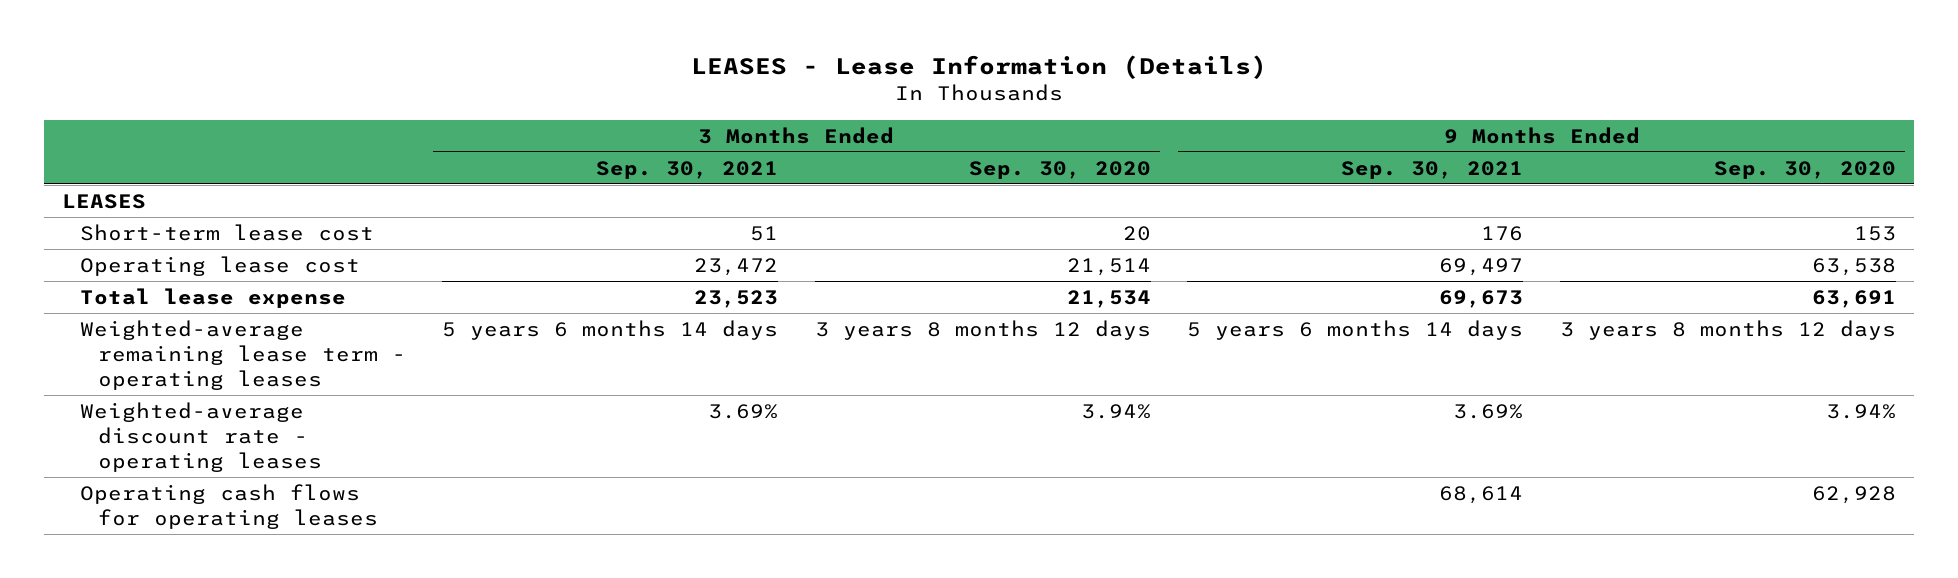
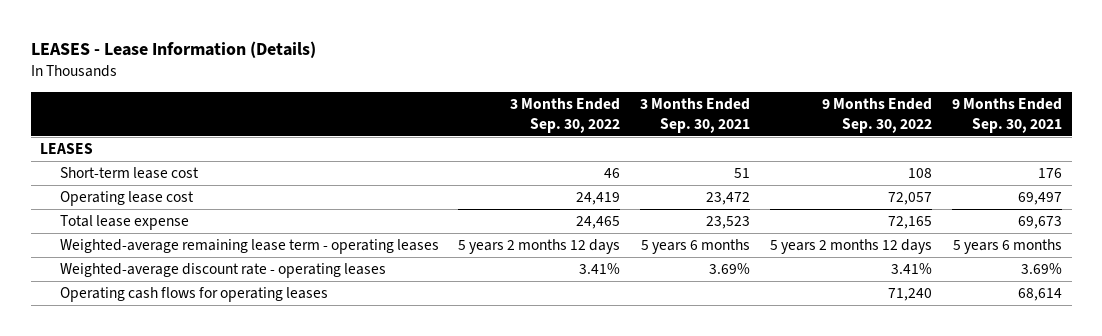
[968,160,1151,179] Sep. 30, 2020 -> none
[1713,160,1896,179] Sep. 30, 2020 -> none
none -> [510,98,621,134] 3 Months Ended Sep. 30, 2022
none -> [822,98,933,134] 9 Months Ended Sep. 30, 2022
[442,319,779,340] 5 years 6 months 14 days -> [641,239,751,255] 5 years 6 months
[1187,319,1524,340] 5 years 6 months 14 days -> [952,239,1062,255] 5 years 6 months

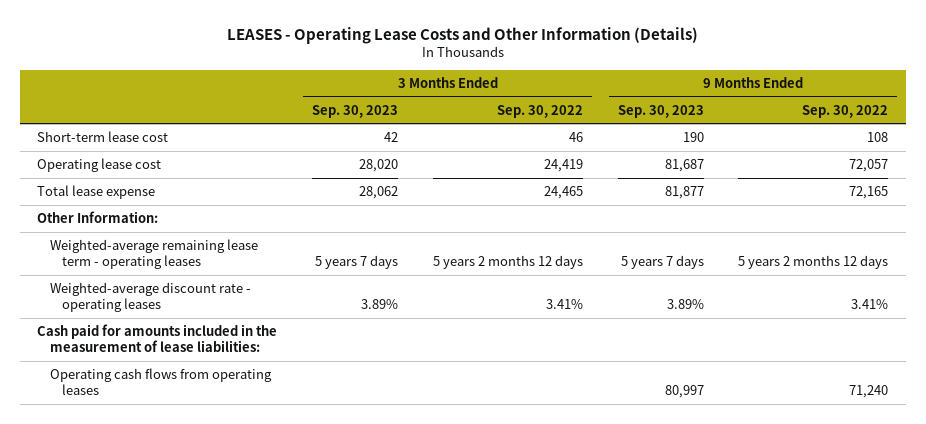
[30,41,316,59] LEASES - Lease Information (Details) -> [226,27,698,45] LEASES - Operating Lease Costs and Other Information (Details)
[640,98,751,134] 3 Months Ended Sep. 30, 2021 -> none
[951,98,1062,134] 9 Months Ended Sep. 30, 2021 -> none
none -> [312,104,399,118] Sep. 30, 2023
none -> [617,104,704,118] Sep. 30, 2023
[40,143,94,155] LEASES -> none
none -> [37,210,159,223] Other Information:
none -> [37,323,278,353] Cash paid for amounts included in the measurement of lease liabilities:
[59,287,328,303] Operating cash flows for operating leases -> [49,367,272,396] Operating cash flows from operating leases

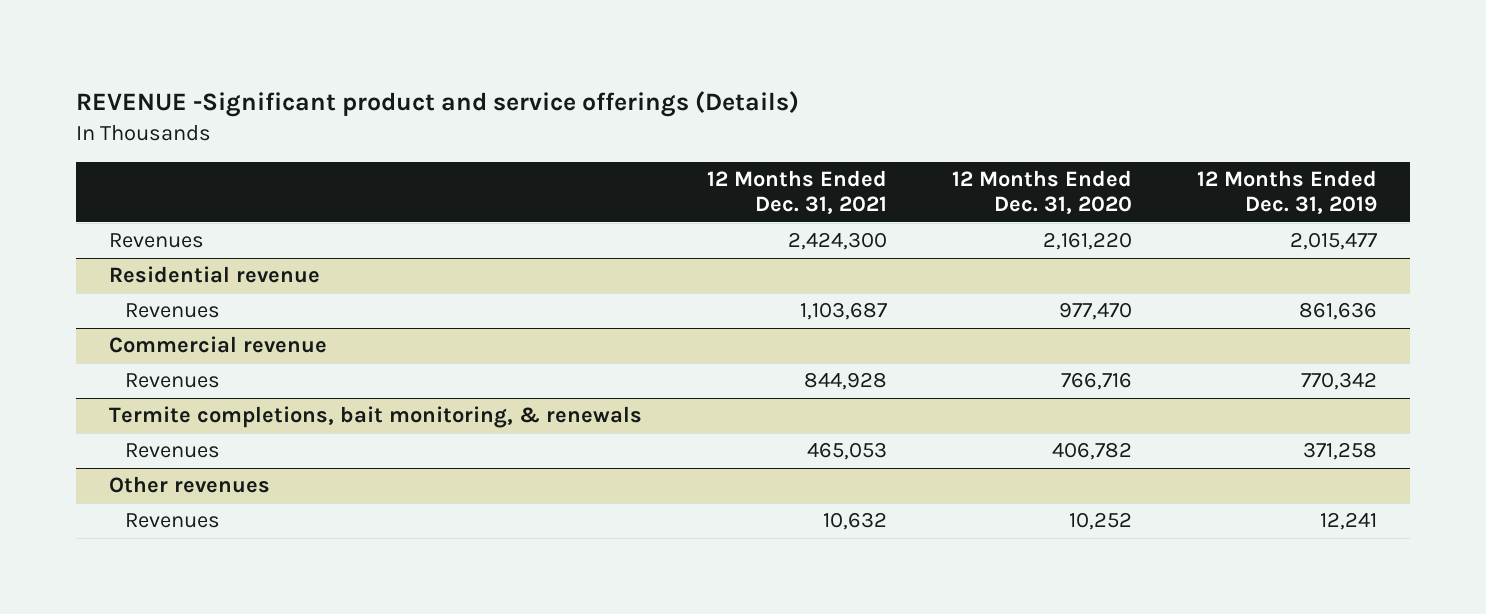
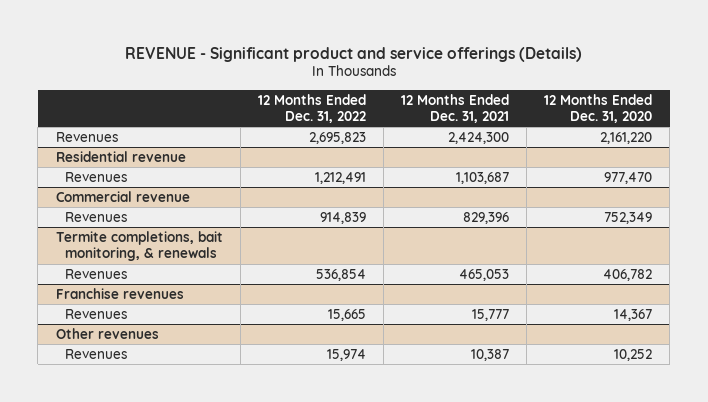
[75,90,799,117] REVENUE -Significant product and service offerings (Details) -> [124,46,582,62] REVENUE - Significant product and service offerings (Details)
[1197,169,1378,215] 12 Months Ended Dec. 31, 2019 -> none
none -> [257,93,366,123] 12 Months Ended Dec. 31, 2022
[803,372,887,391] 844,928 -> [462,211,509,224] 829,396
[1061,372,1133,391] 766,716 -> [604,211,653,224] 752,349
none -> [55,287,184,299] Franchise revenues
none -> [65,308,128,319] Revenues
[822,512,887,531] 10,632 -> [470,348,509,361] 10,387

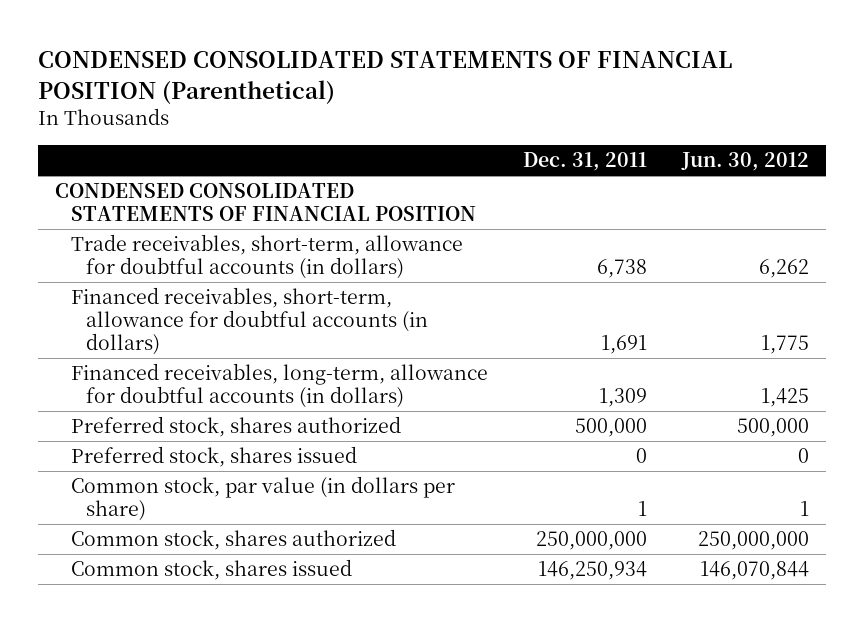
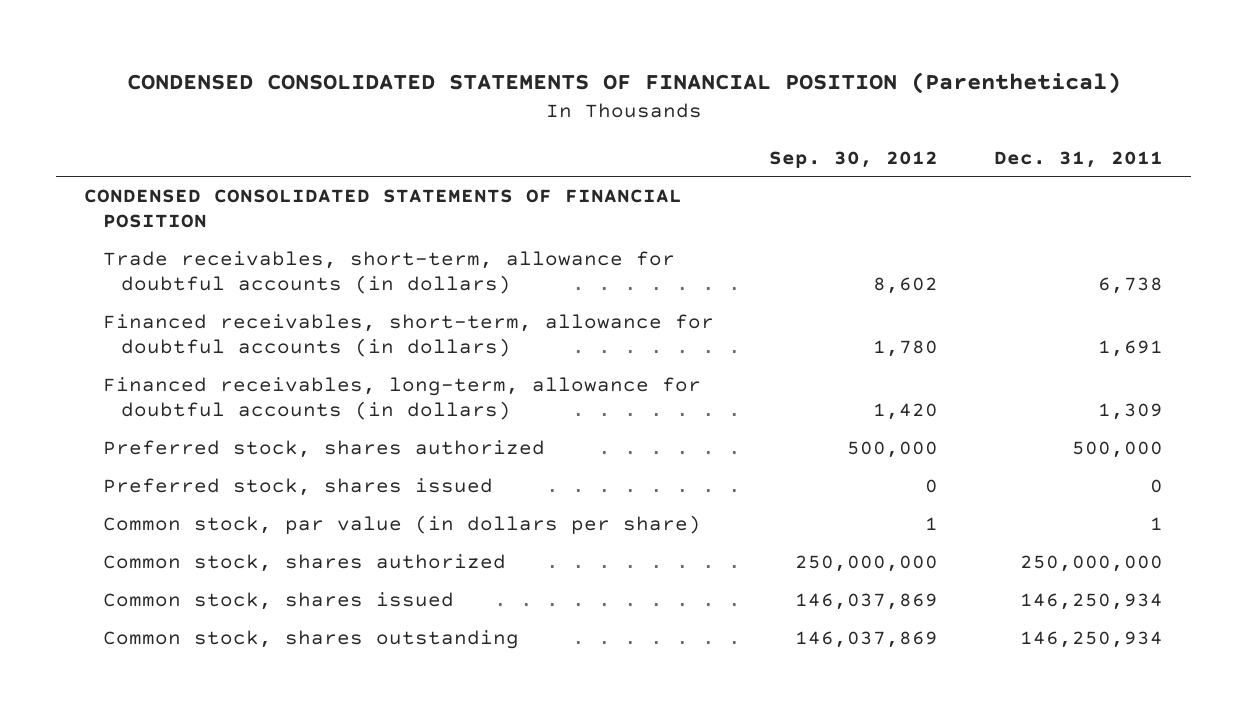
[680,152,809,172] Jun. 30, 2012 -> none
none -> [769,150,939,168] Sep. 30, 2012
none -> [102,630,519,650] Common stock, shares outstanding

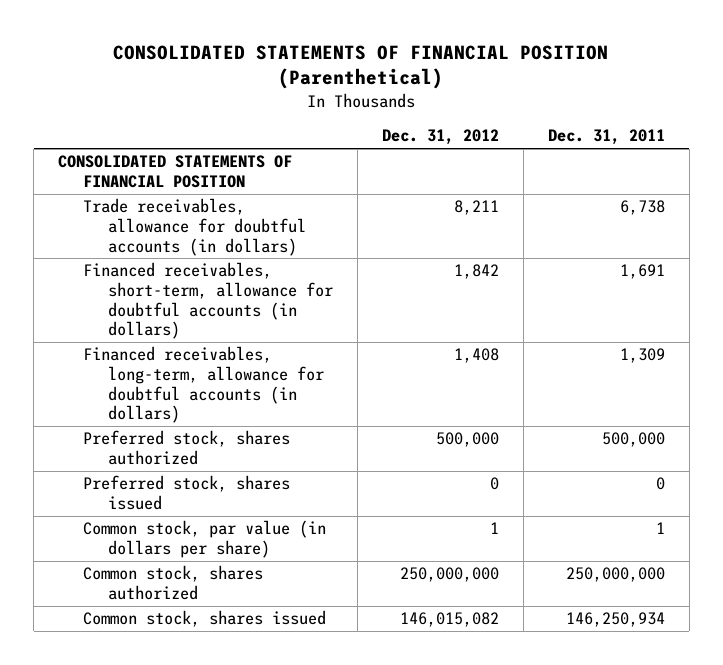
[126,71,1121,94] CONDENSED CONSOLIDATED STATEMENTS OF FINANCIAL POSITION (Parenthetical) -> [113,45,609,90] CONSOLIDATED STATEMENTS OF FINANCIAL POSITION (Parenthetical)
[769,150,939,168] Sep. 30, 2012 -> none
none -> [382,129,500,146] Dec. 31, 2012
[84,189,683,229] CONDENSED CONSOLIDATED STATEMENTS OF FINANCIAL POSITION -> [58,155,293,188] CONSOLIDATED STATEMENTS OF FINANCIAL POSITION
[102,251,675,295] Trade receivables, short-term, allowance for doubtful accounts (in dollars) -> [83,198,307,256] Trade receivables, allowance for doubtful accounts (in dollars)
[102,630,519,650] Common stock, shares outstanding -> none

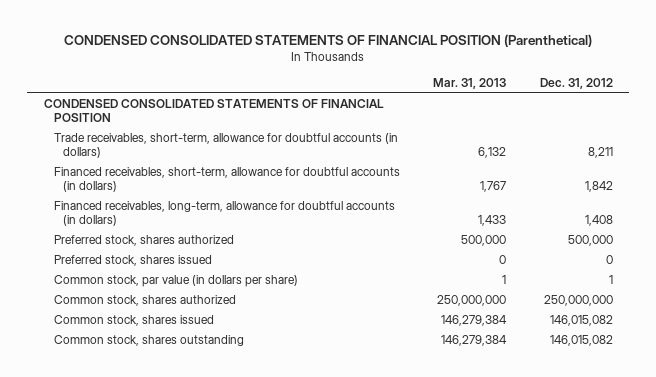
[113,45,609,90] CONSOLIDATED STATEMENTS OF FINANCIAL POSITION (Parenthetical) -> [64,34,593,48] CONDENSED CONSOLIDATED STATEMENTS OF FINANCIAL POSITION (Parenthetical)
[547,129,665,146] Dec. 31, 2011 -> none
none -> [433,78,507,90] Mar. 31, 2013
[58,155,293,188] CONSOLIDATED STATEMENTS OF FINANCIAL POSITION -> [43,99,384,123] CONDENSED CONSOLIDATED STATEMENTS OF FINANCIAL POSITION
[83,198,307,256] Trade receivables, allowance for doubtful accounts (in dollars) -> [53,133,398,159] Trade receivables, short-term, allowance for doubtful accounts (in dollars)
none -> [53,335,244,347] Common stock, shares outstanding

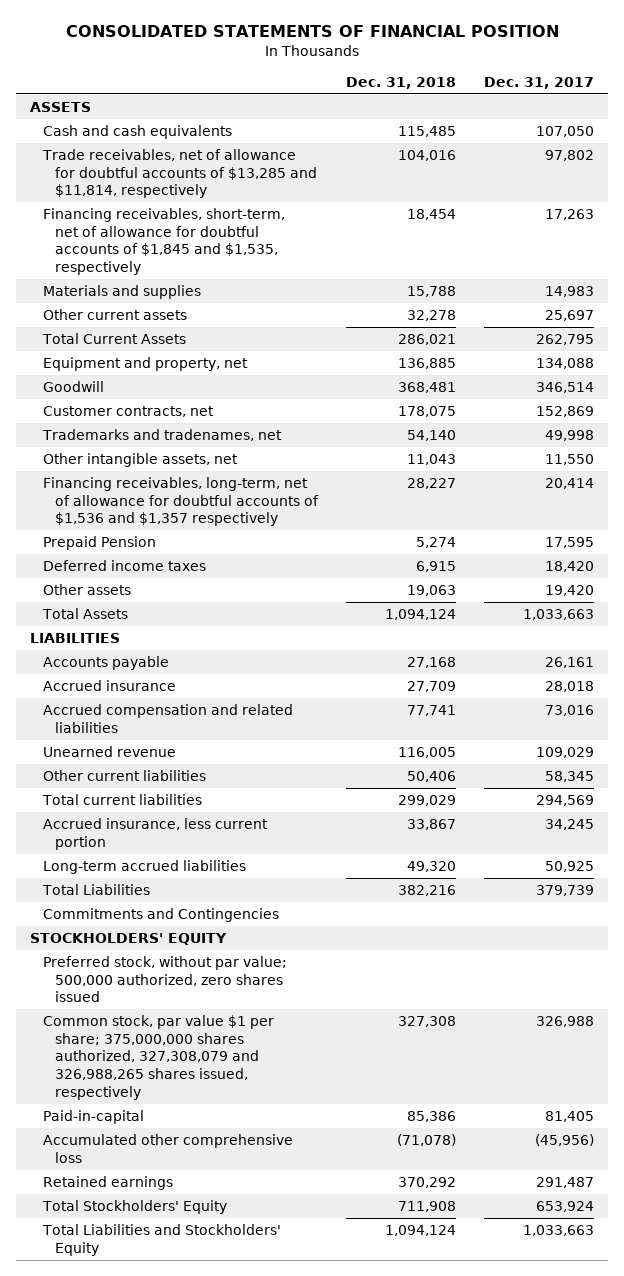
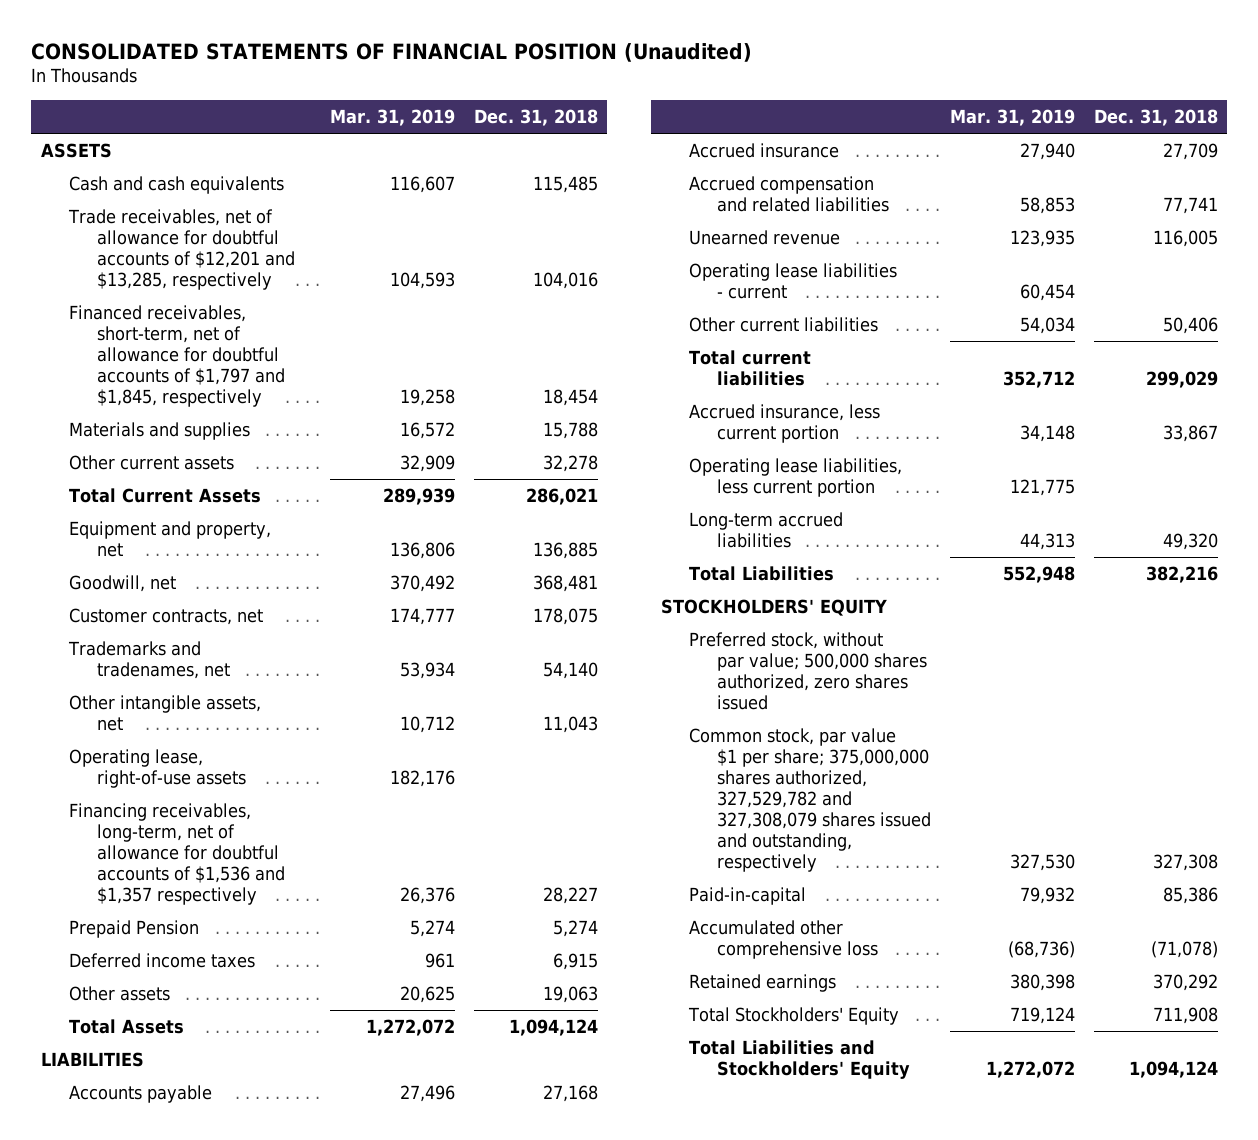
[66,25,560,38] CONSOLIDATED STATEMENTS OF FINANCIAL POSITION -> [31,42,753,62] CONSOLIDATED STATEMENTS OF FINANCIAL POSITION (Unaudited)
[484,76,595,89] Dec. 31, 2017 -> none
none -> [329,109,455,127] Mar. 31, 2019
[41,149,318,199] Trade receivables, net of allowance for doubtful accounts of $13,285 and $11,814, respectively -> [67,209,295,290] Trade receivables, net of allowance for doubtful accounts of $12,201 and $13,285, respectively
[42,208,285,275] Financing receivables, short-term, net of allowance for doubtful accounts of $1,845 and $1,535, respectively -> [68,305,285,407] Financed receivables, short-term, net of allowance for doubtful accounts of $1,797 and $1,845, respectively
[42,381,104,393] Goodwill -> [68,575,176,593] Goodwill, net
none -> [68,749,246,789] Operating lease, right-of-use assets
none -> [688,263,897,300] Operating lease liabilities - current
none -> [688,458,902,498] Operating lease liabilities, less current portion
[42,908,279,923] Commitments and Contingencies -> none
[42,956,287,1003] Preferred stock, without par value; 500,000 authorized, zero shares issued -> [688,632,927,710] Preferred stock, without par value; 500,000 shares authorized, zero shares issued
[42,1015,274,1100] Common stock, par value $1 per share; 375,000,000 shares authorized, 327,308,079 and 326,988,265 shares issued, respectively -> [688,728,931,872] Common stock, par value $1 per share; 375,000,000 shares authorized, 327,529,782 and 327,308,079 shares issued and outstanding, respectively

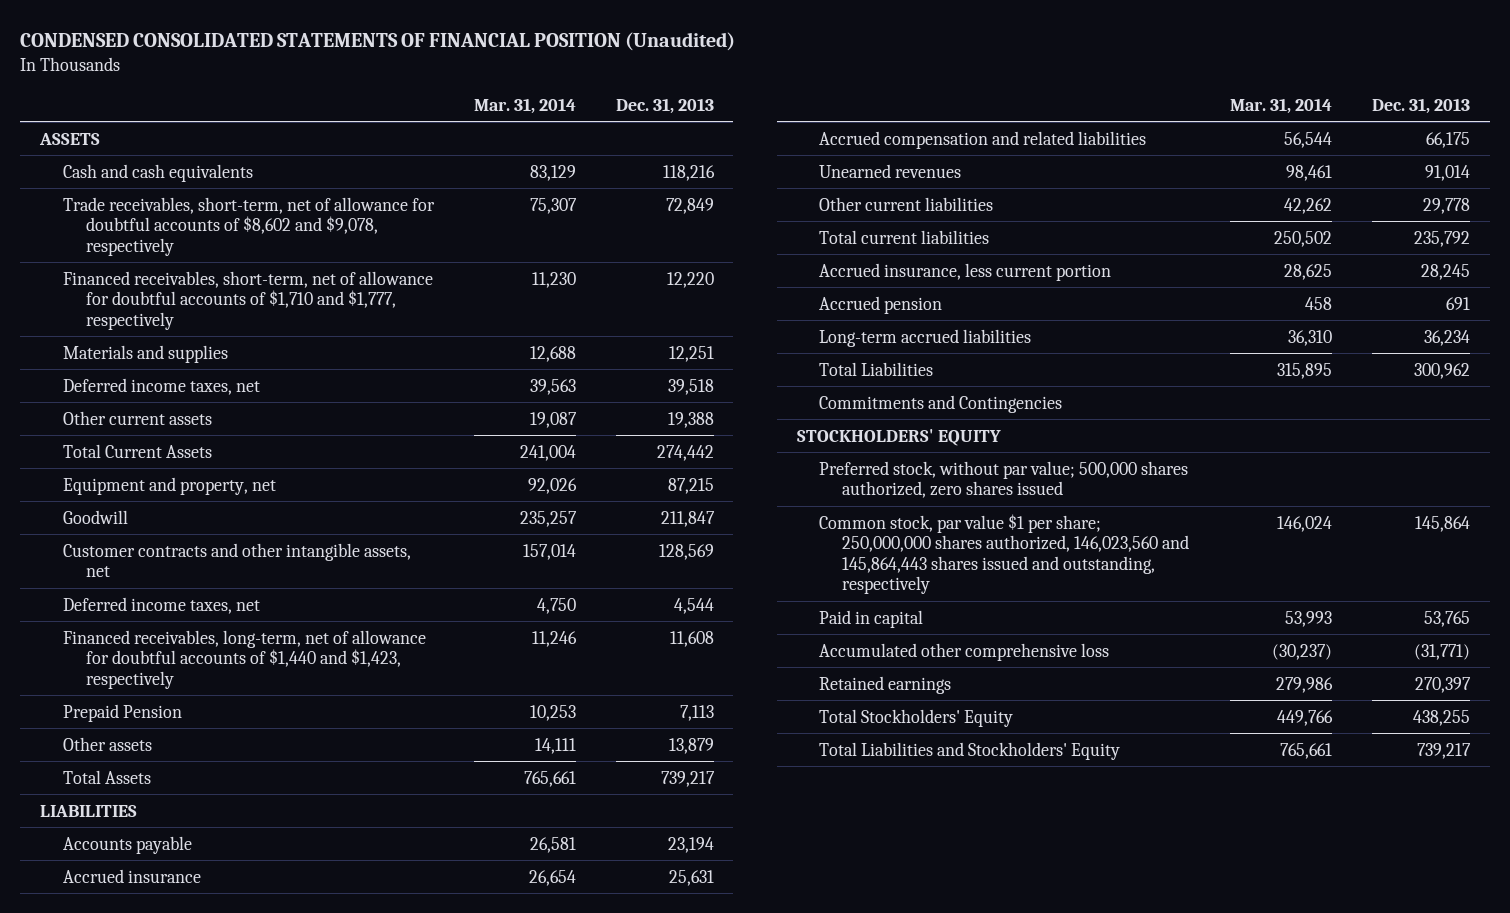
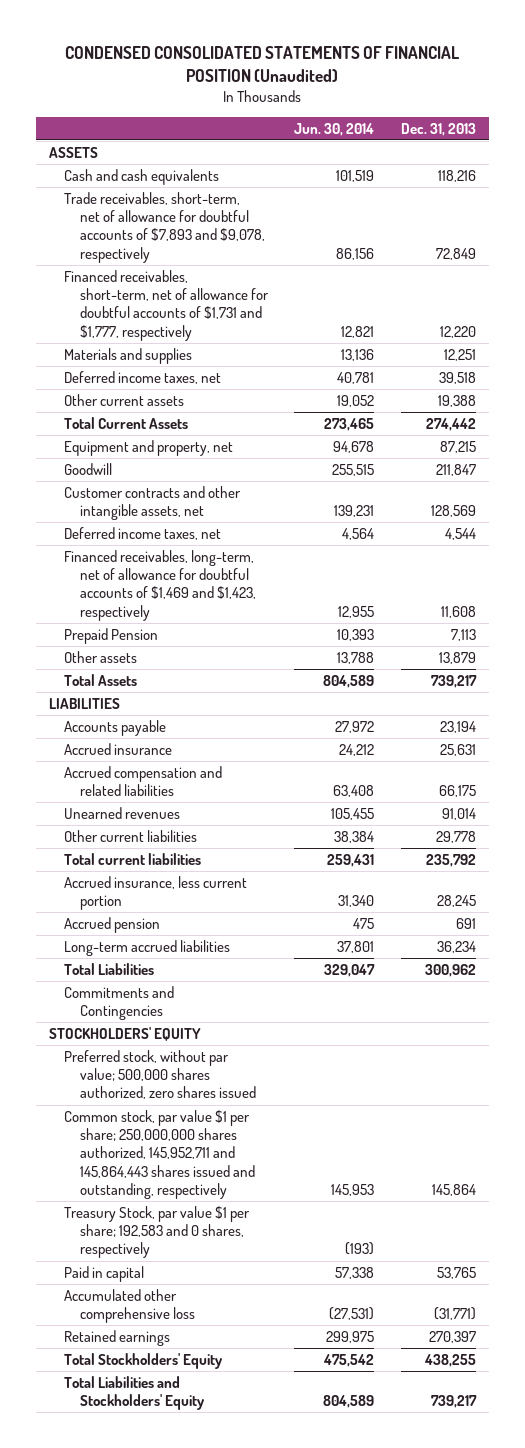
[473,97,576,114] Mar. 31, 2014 -> none
none -> [294,122,375,136] Jun. 30, 2014
[63,196,436,256] Trade receivables, short-term, net of allowance for doubtful accounts of $8,602 and $9,078, respectively -> [64,191,265,263] Trade receivables, short-term, net of allowance for doubtful accounts of $7,893 and $9,078, respectively
[63,270,434,330] Financed receivables, short-term, net of allowance for doubtful accounts of $1,710 and $1,777, respectively -> [64,269,269,341] Financed receivables, short-term, net of allowance for doubtful accounts of $1,731 and $1,777, respectively
[63,629,427,689] Financed receivables, long-term, net of allowance for doubtful accounts of $1,440 and $1,423, respectively -> [64,549,256,621] Financed receivables, long-term, net of allowance for doubtful accounts of $1,469 and $1,423, respectively
[819,513,1190,595] Common stock, par value $1 per share; 250,000,000 shares authorized, 146,023,560 and 145,864,443 shares issued and outstanding, respectively -> [64,1109,255,1200] Common stock, par value $1 per share; 250,000,000 shares authorized, 145,952,711 and 145,864,443 shares issued and outstanding, respectively
none -> [64,1205,251,1259] Treasury Stock, par value $1 per share; 192,583 and 0 shares, respectively

